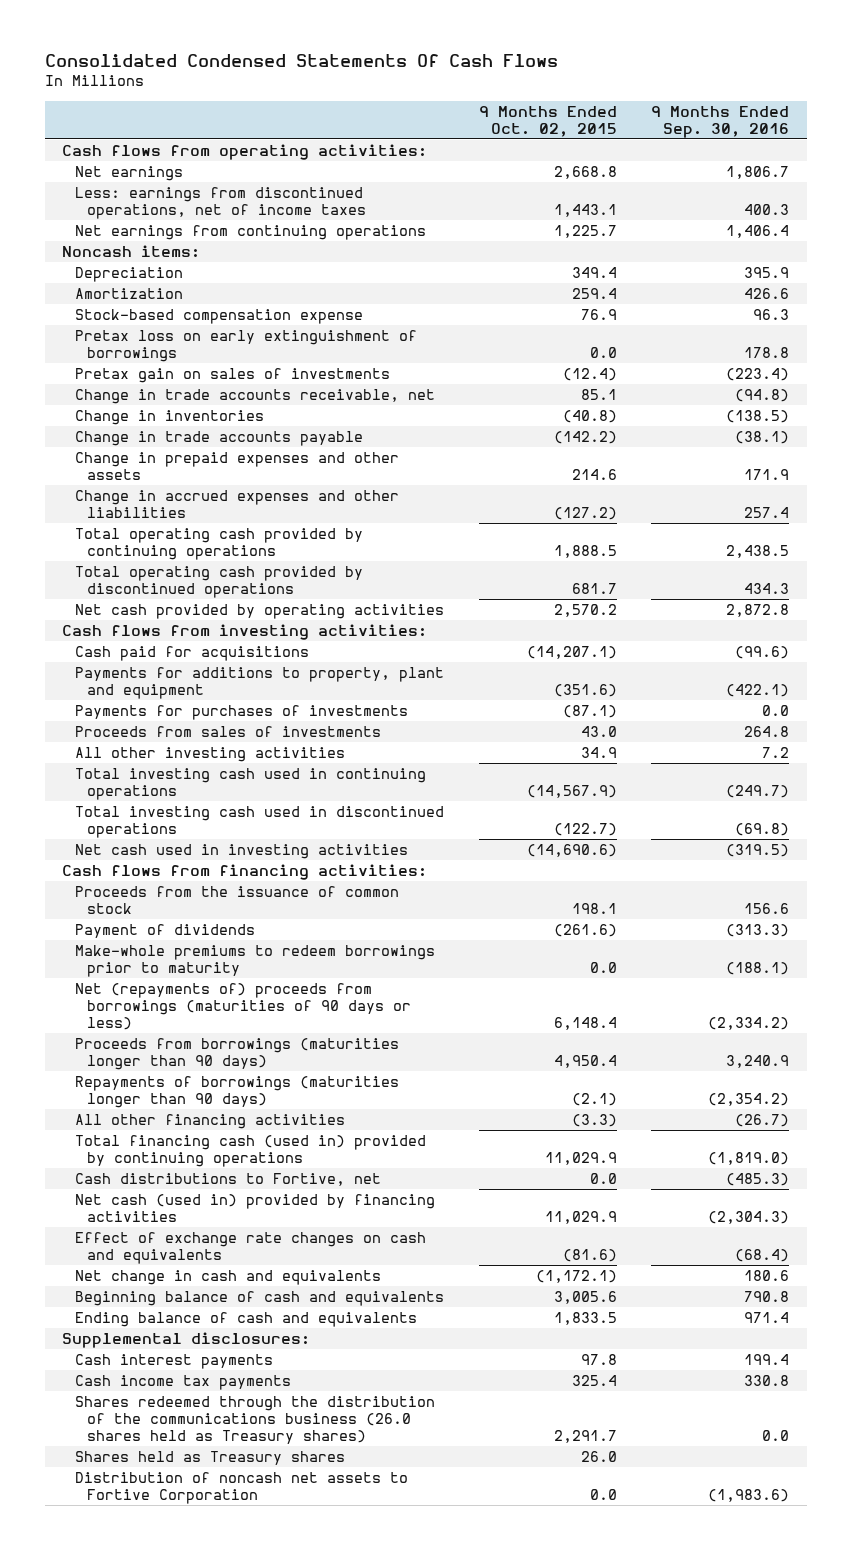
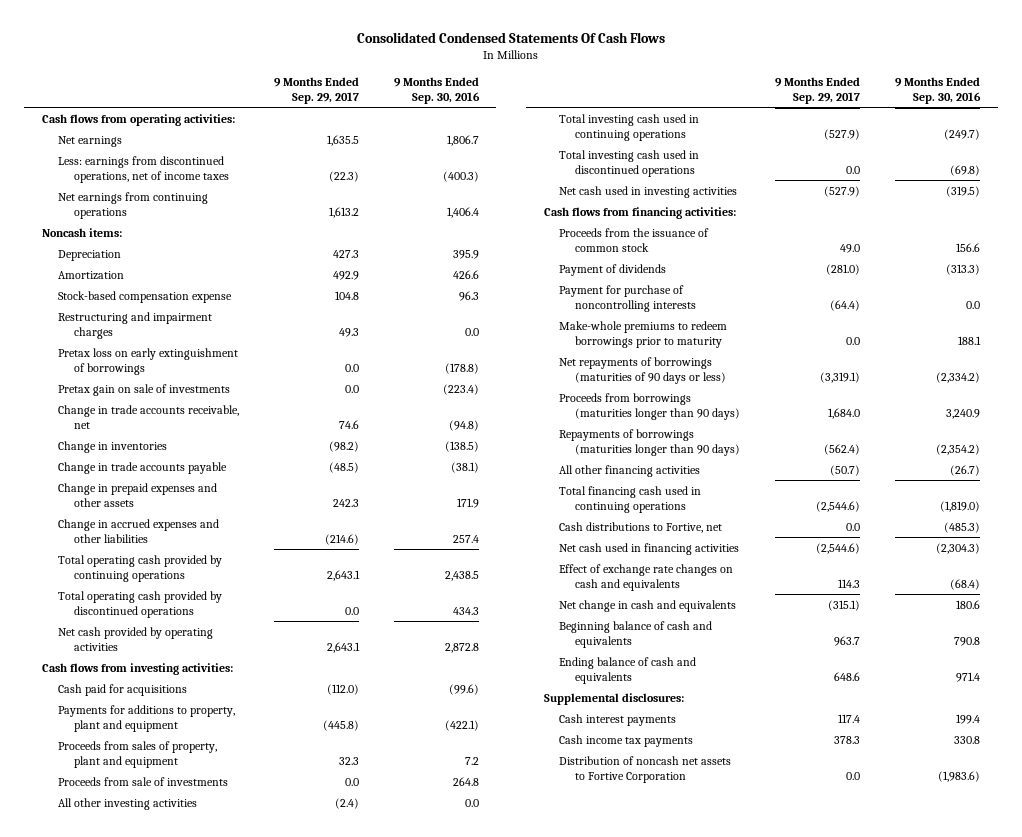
[478,105,617,137] 9 Months Ended Oct. 02, 2015 -> none
none -> [273,76,359,104] 9 Months Ended Sep. 29, 2017
[744,204,790,216] 400.3 -> [442,170,479,182] (400.3)
none -> [57,311,212,339] Restructuring and impairment charges
[744,347,790,359] 178.8 -> [444,362,479,374] (178.8)
[74,368,390,384] Pretax gain on sales of investments -> [57,383,230,396] Pretax gain on sale of investments
[74,705,408,721] Payments for purchases of investments -> none
none -> [57,740,217,768] Proceeds from sales of property, plant and equipment
[74,726,381,738] Proceeds from sales of investments -> [57,776,228,786] Proceeds from sale of investments
[762,747,790,759] 7.2 -> [464,798,479,807] 0.0
none -> [559,284,697,312] Payment for purchase of noncontrolling interests
[726,962,790,976] (188.1) -> [958,335,982,345] 188.1
[74,983,412,1031] Net (repayments of) proceeds from borrowings (maturities of 90 days or less) -> [559,356,727,384] Net repayments of borrowings (maturities of 90 days or less)
[74,1135,426,1168] Total financing cash (used in) provided by continuing operations -> [559,485,702,513] Total financing cash used in continuing operations
[74,1194,435,1223] Net cash (used in) provided by financing activities -> [559,542,740,555] Net cash used in financing activities
[74,1396,435,1445] Shares redeemed through the distribution of the communications business (26.0 shares held as Treasury shares) -> none
[74,1451,345,1466] Shares held as Treasury shares -> none

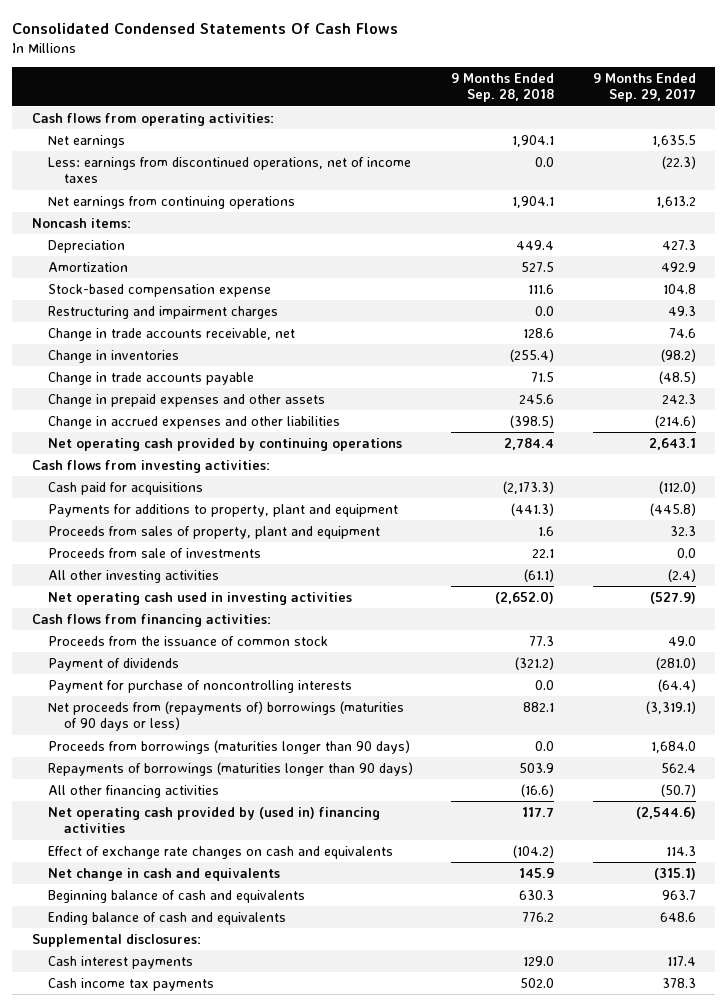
[393,76,480,104] 9 Months Ended Sep. 30, 2016 -> none
none -> [451,72,555,103] 9 Months Ended Sep. 28, 2018
[57,347,238,375] Pretax loss on early extinguishment of borrowings -> none
[57,383,230,396] Pretax gain on sale of investments -> none
[57,554,222,582] Total operating cash provided by continuing operations -> none
[57,590,222,618] Total operating cash provided by discontinued operations -> none
[57,626,213,651] Net cash provided by operating activities -> [47,437,402,451] Net operating cash provided by continuing operations
[559,113,700,141] Total investing cash used in continuing operations -> none
[559,149,700,177] Total investing cash used in discontinued operations -> none
[559,185,738,198] Net cash used in investing activities -> [47,591,352,605] Net operating cash used in investing activities
[559,320,728,348] Make-whole premiums to redeem borrowings prior to maturity -> none
[559,356,727,384] Net repayments of borrowings (maturities of 90 days or less) -> [47,700,404,732] Net proceeds from (repayments of) borrowings (maturities of 90 days or less)
[824,443,861,455] (562.4) -> [660,762,696,773] 562.4
[559,485,702,513] Total financing cash used in continuing operations -> none
[559,521,723,533] Cash distributions to Fortive, net -> none
[559,542,740,555] Net cash used in financing activities -> [47,806,380,834] Net operating cash provided by (used in) financing activities
[559,755,732,783] Distribution of noncash net assets to Fortive Corporation -> none

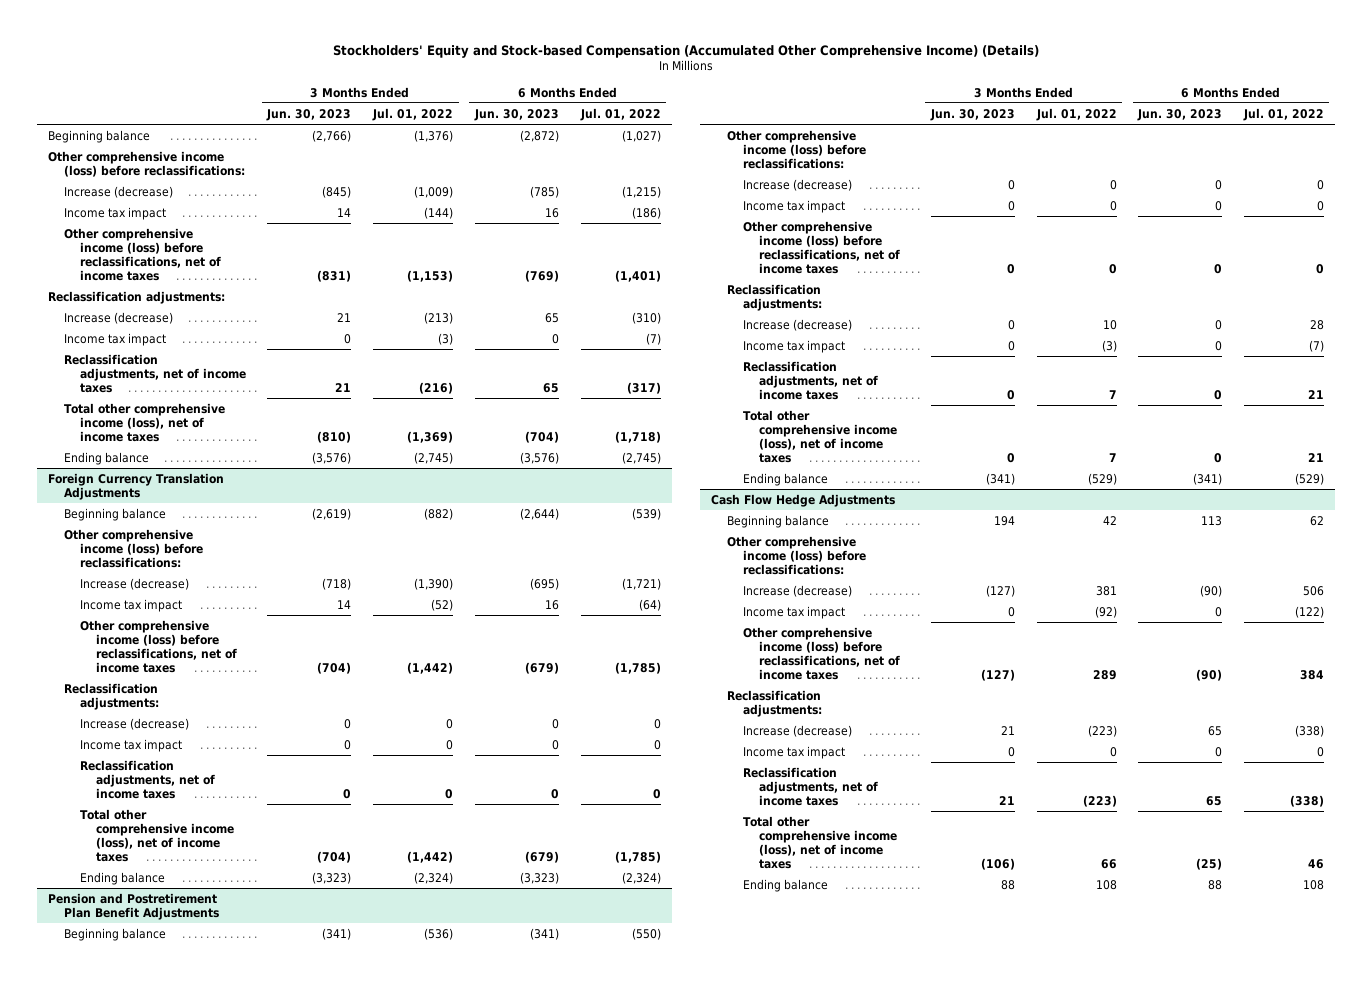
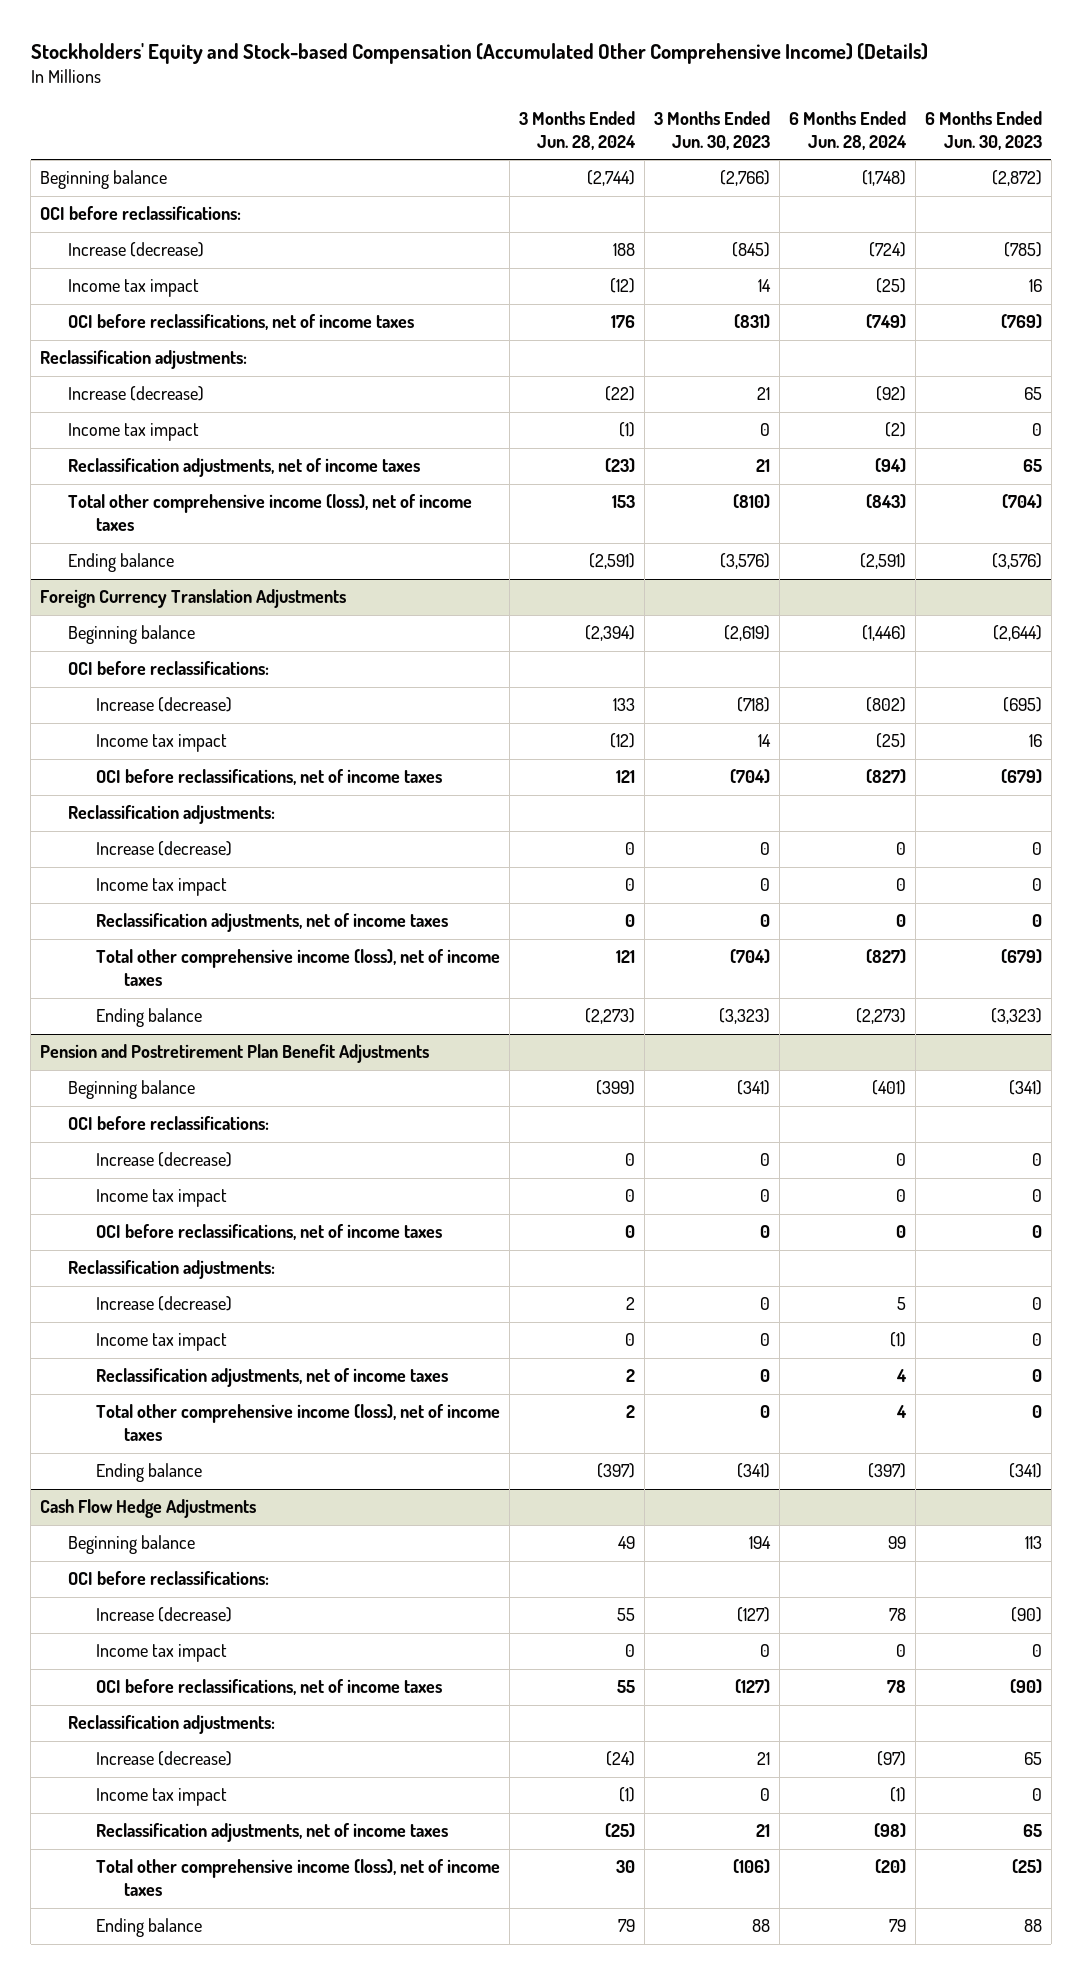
[372,107,454,121] Jul. 01, 2022 -> none
[579,107,661,121] Jul. 01, 2022 -> none
none -> [518,111,636,151] 3 Months Ended Jun. 28, 2024
none -> [788,111,907,151] 6 Months Ended Jun. 28, 2024
[47,150,245,177] Other comprehensive income (loss) before reclassifications: -> [40,206,242,221] OCI before reclassifications:
[63,227,221,281] Other comprehensive income (loss) before reclassifications, net of income taxes -> [68,314,415,331] OCI before reclassifications, net of income taxes
[63,528,203,568] Other comprehensive income (loss) before reclassifications: -> [68,661,270,676] OCI before reclassifications:
[79,619,237,673] Other comprehensive income (loss) before reclassifications, net of income taxes -> [95,769,442,786] OCI before reclassifications, net of income taxes
[727,129,867,169] Other comprehensive income (loss) before reclassifications: -> [68,1116,270,1131] OCI before reclassifications:
[743,220,901,274] Other comprehensive income (loss) before reclassifications, net of income taxes -> [95,1224,442,1241] OCI before reclassifications, net of income taxes
[727,535,867,575] Other comprehensive income (loss) before reclassifications: -> [68,1571,270,1586] OCI before reclassifications:
[743,626,901,680] Other comprehensive income (loss) before reclassifications, net of income taxes -> [95,1679,442,1696] OCI before reclassifications, net of income taxes

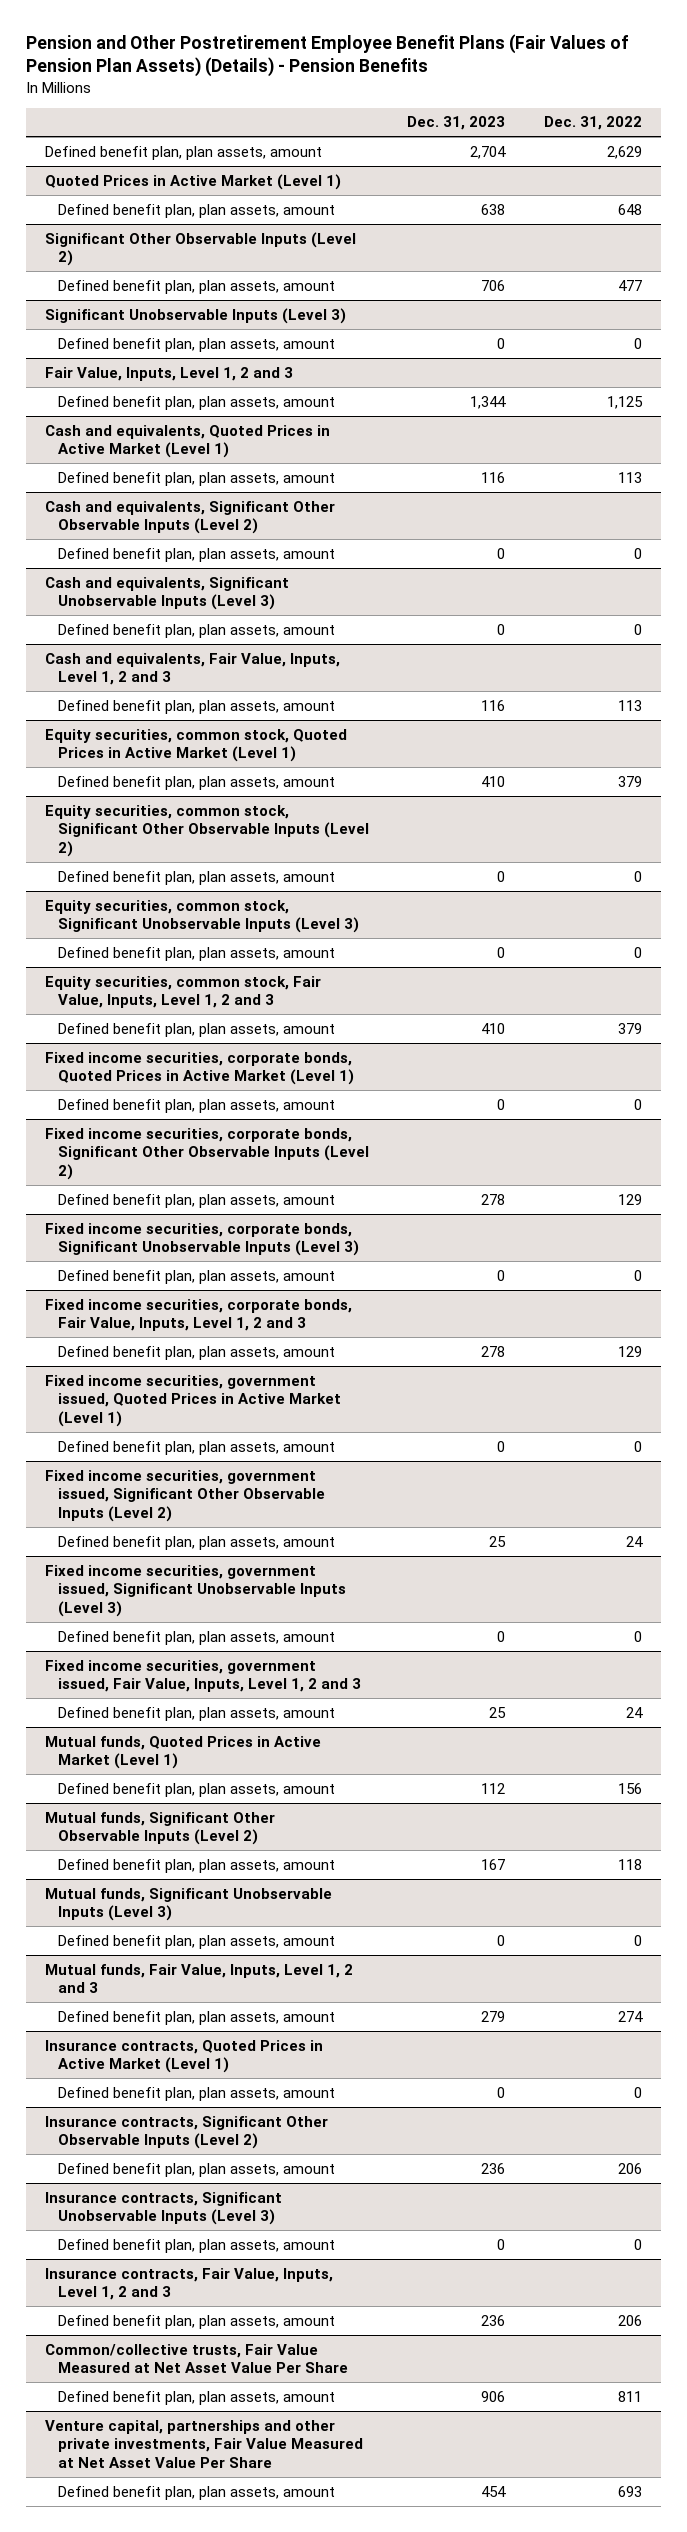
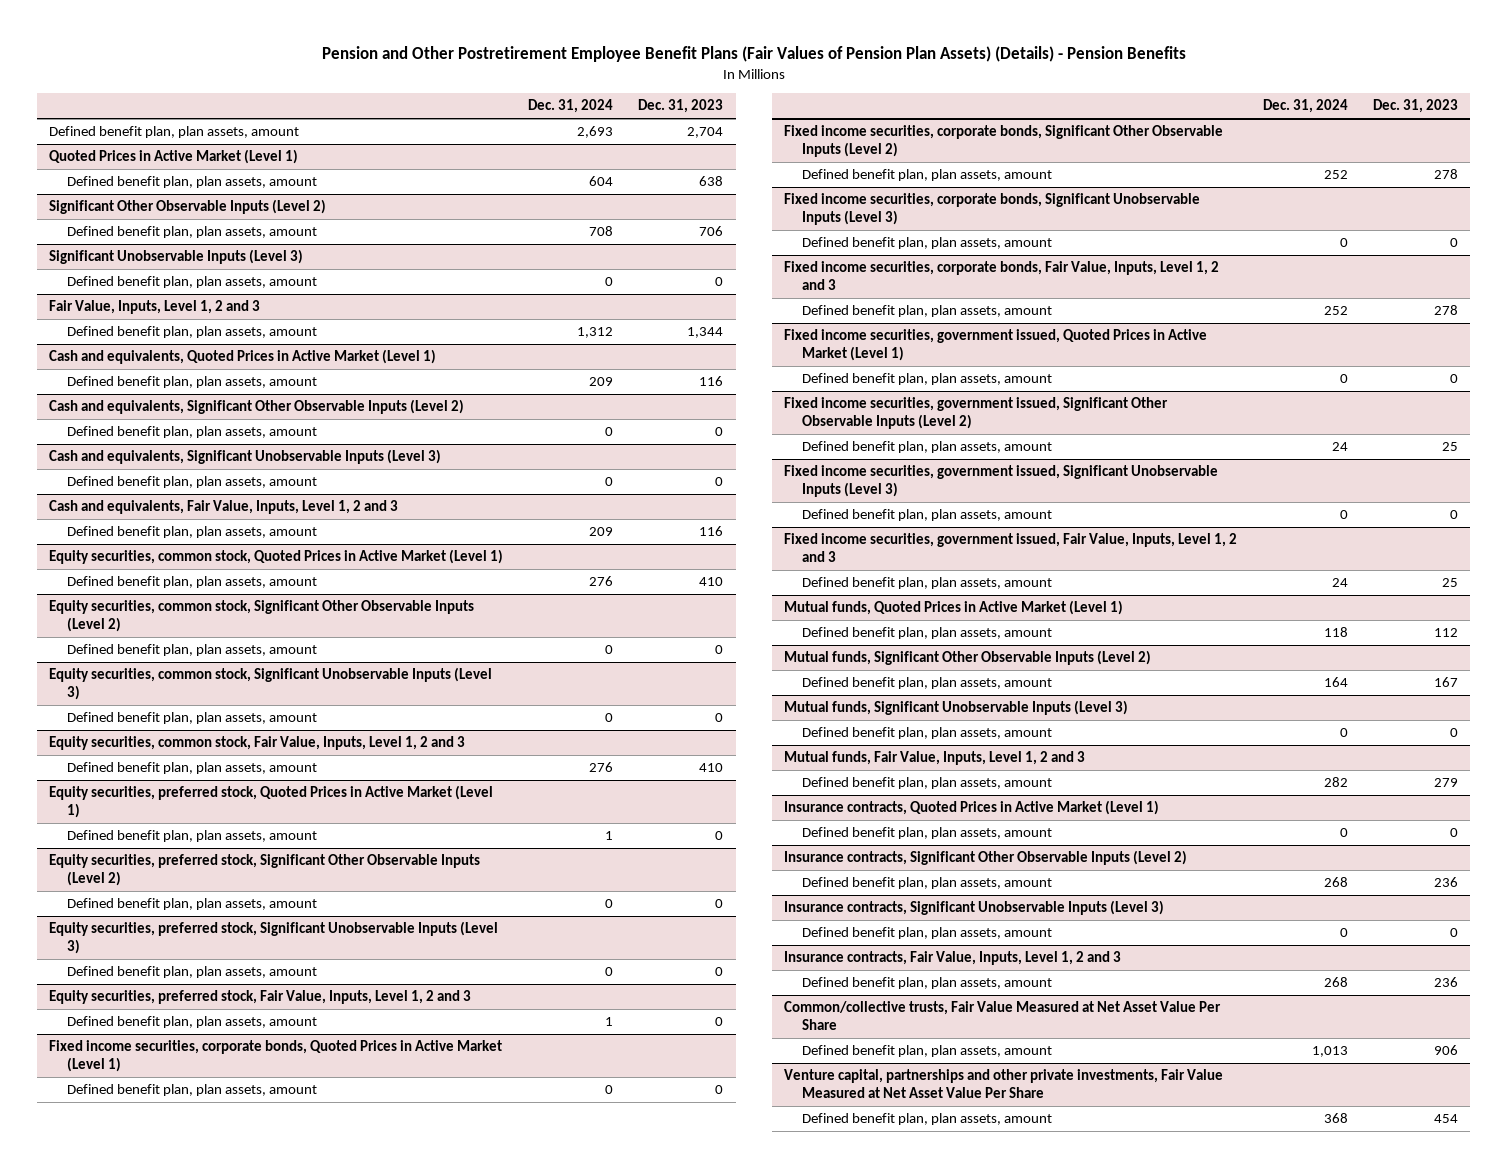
[543,116,642,131] Dec. 31, 2022 -> none
none -> [528,99,614,114] Dec. 31, 2024
none -> [49,785,494,819] Equity securities, preferred stock, Quoted Prices in Active Market (Level 1)
none -> [67,830,318,843] Defined benefit plan, plan assets, amount
none -> [49,854,481,887] Equity securities, preferred stock, Significant Other Observable Inputs (Level 2)
none -> [67,898,318,911] Defined benefit plan, plan assets, amount
none -> [49,921,499,955] Equity securities, preferred stock, Significant Unobservable Inputs (Level 3)
none -> [67,966,318,979] Defined benefit plan, plan assets, amount
none -> [49,990,472,1005] Equity securities, preferred stock, Fair Value, Inputs, Level 1, 2 and 3
none -> [67,1016,318,1029] Defined benefit plan, plan assets, amount

